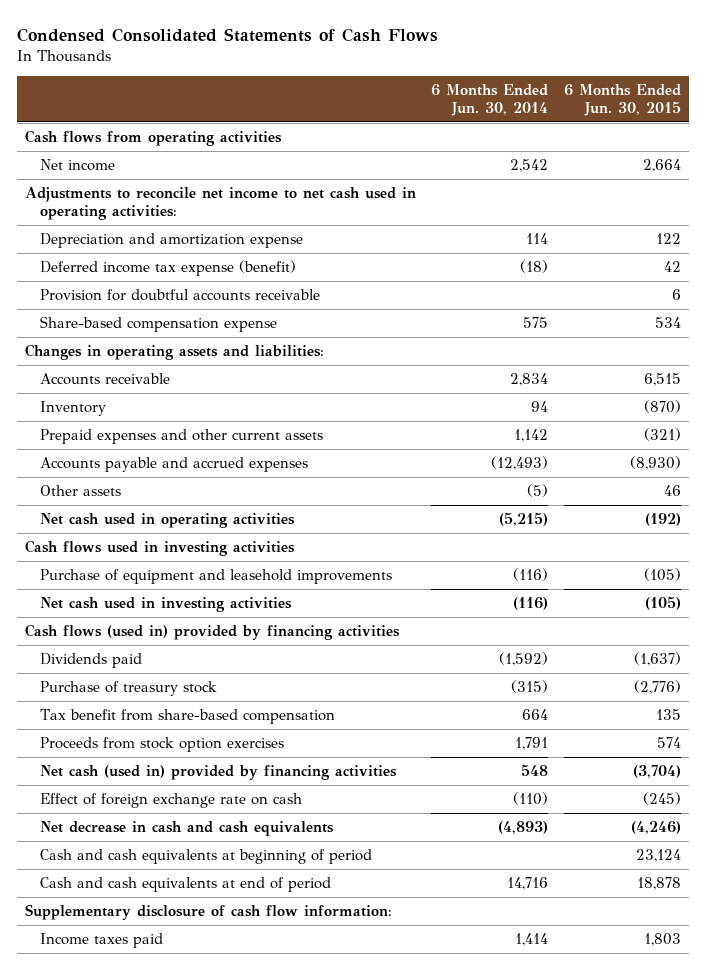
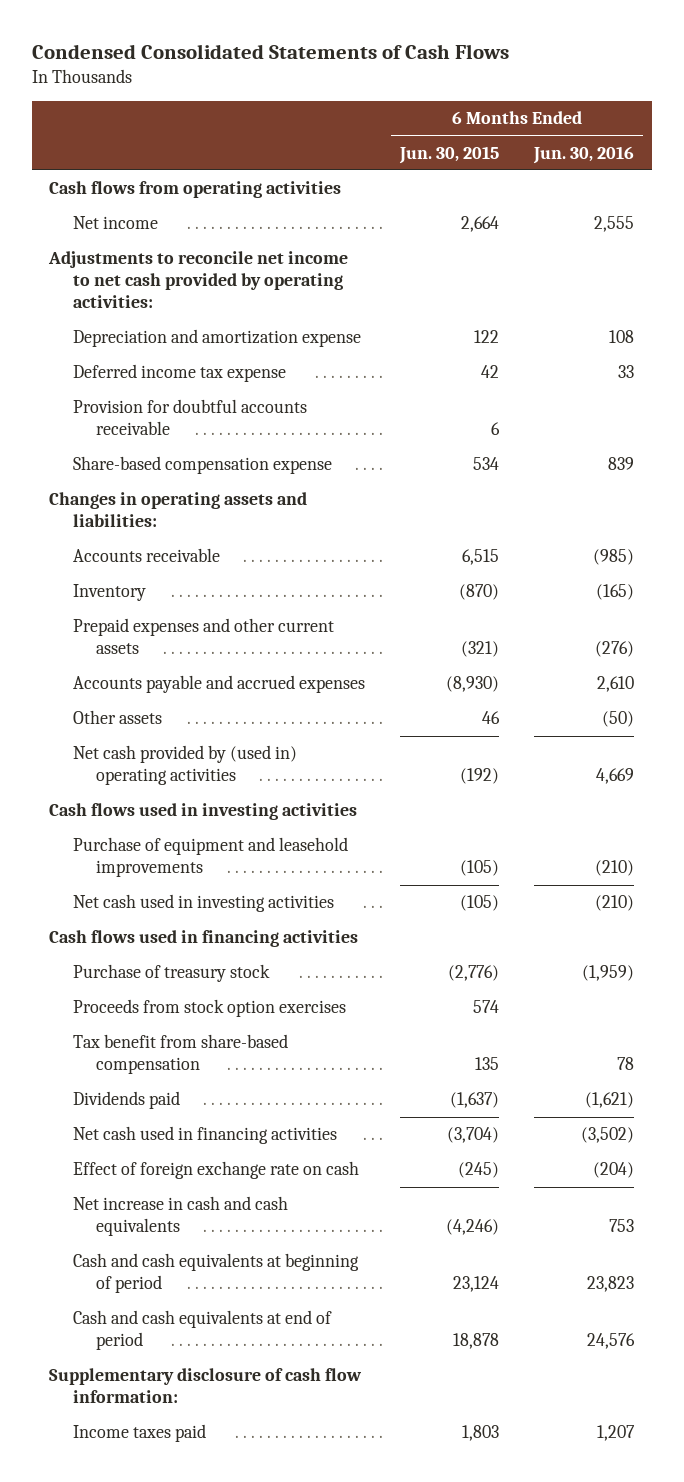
[431,84,549,117] 6 Months Ended Jun. 30, 2014 -> none
none -> [533,145,635,164] Jun. 30, 2016
[24,187,416,221] Adjustments to reconcile net income to net cash used in operating activities: -> [48,251,349,309] Adjustments to reconcile net income to net cash provided by operating activities:
[39,260,296,277] Deferred income tax expense (benefit) -> [72,364,286,383] Deferred income tax expense
[39,513,295,529] Net cash used in operating activities -> [72,745,297,786] Net cash provided by (used in) operating activities
[24,624,400,641] Cash flows (used in) provided by financing activities -> [49,930,359,948] Cash flows used in financing activities
[39,709,335,725] Tax benefit from share-based compensation -> [72,1034,288,1075] Tax benefit from share-based compensation
[39,653,142,669] Dividends paid -> [72,1091,180,1110] Dividends paid
[39,765,397,781] Net cash (used in) provided by financing activities -> [72,1126,337,1145] Net cash used in financing activities
[39,821,334,837] Net decrease in cash and cash equivalents -> [72,1196,288,1237] Net increase in cash and cash equivalents

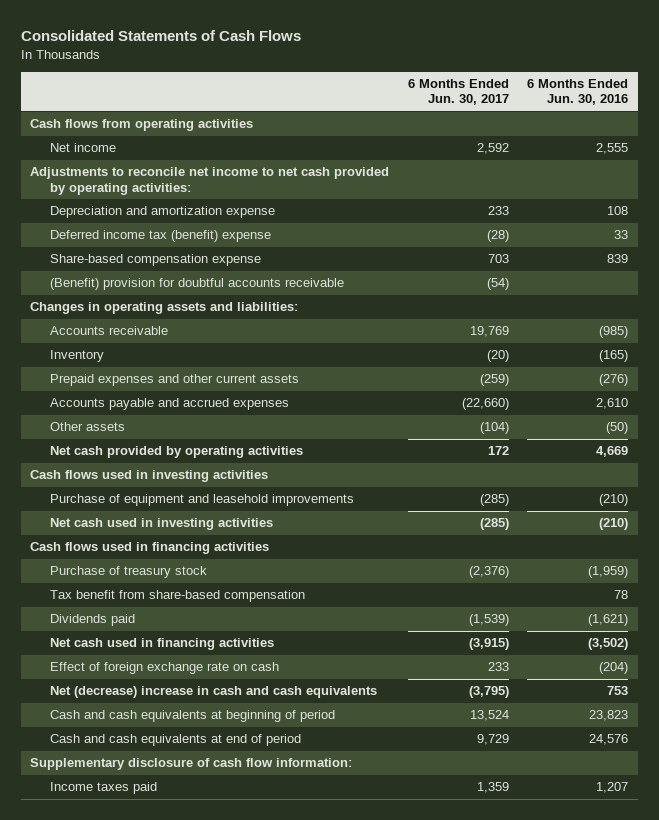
[31,44,509,60] Condensed Consolidated Statements of Cash Flows -> [21,30,302,42] Consolidated Statements of Cash Flows
[399,145,500,164] Jun. 30, 2015 -> none
none -> [407,78,509,106] 6 Months Ended Jun. 30, 2017
[72,399,307,436] Provision for doubtful accounts receivable -> none
[72,364,286,383] Deferred income tax expense -> [50,230,272,243] Deferred income tax (benefit) expense
none -> [50,278,345,291] (Benefit) provision for doubtful accounts receivable
[72,745,297,786] Net cash provided by (used in) operating activities -> [50,446,304,459] Net cash provided by operating activities
[72,999,346,1018] Proceeds from stock option exercises -> none
[72,1196,288,1237] Net increase in cash and cash equivalents -> [50,686,378,699] Net (decrease) increase in cash and cash equivalents

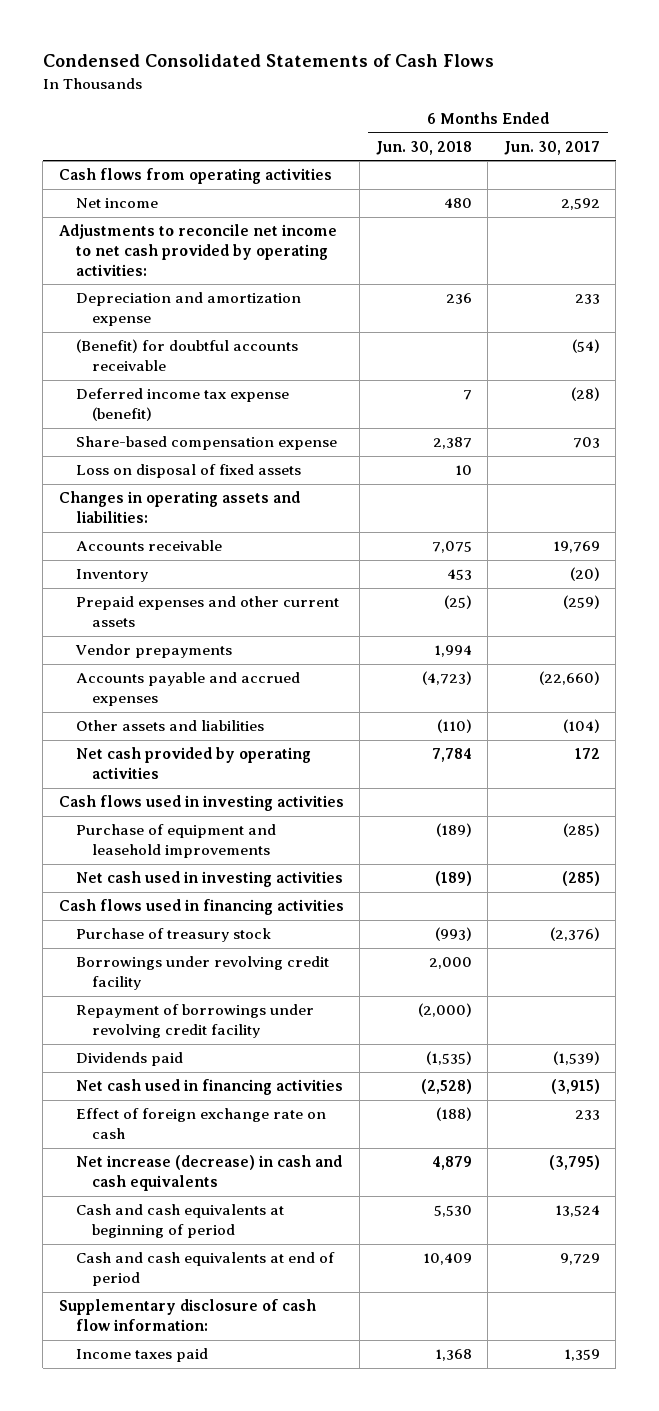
[21,30,302,42] Consolidated Statements of Cash Flows -> [42,54,494,68] Condensed Consolidated Statements of Cash Flows
[527,78,629,106] 6 Months Ended Jun. 30, 2016 -> none
none -> [375,140,472,155] Jun. 30, 2018
none -> [75,339,298,372] (Benefit) for doubtful accounts receivable
[50,230,272,243] Deferred income tax (benefit) expense -> [75,388,289,422] Deferred income tax expense (benefit)
[50,278,345,291] (Benefit) provision for doubtful accounts receivable -> none
none -> [75,464,301,479] Loss on disposal of fixed assets
none -> [74,644,232,659] Vendor prepayments
[50,422,126,432] Other assets -> [75,720,264,732] Other assets and liabilities
[50,590,306,603] Tax benefit from share-based compensation -> none
none -> [75,956,329,991] Borrowings under revolving credit facility
none -> [75,1004,314,1039] Repayment of borrowings under revolving credit facility
[50,686,378,699] Net (decrease) increase in cash and cash equivalents -> [75,1155,342,1192] Net increase (decrease) in cash and cash equivalents

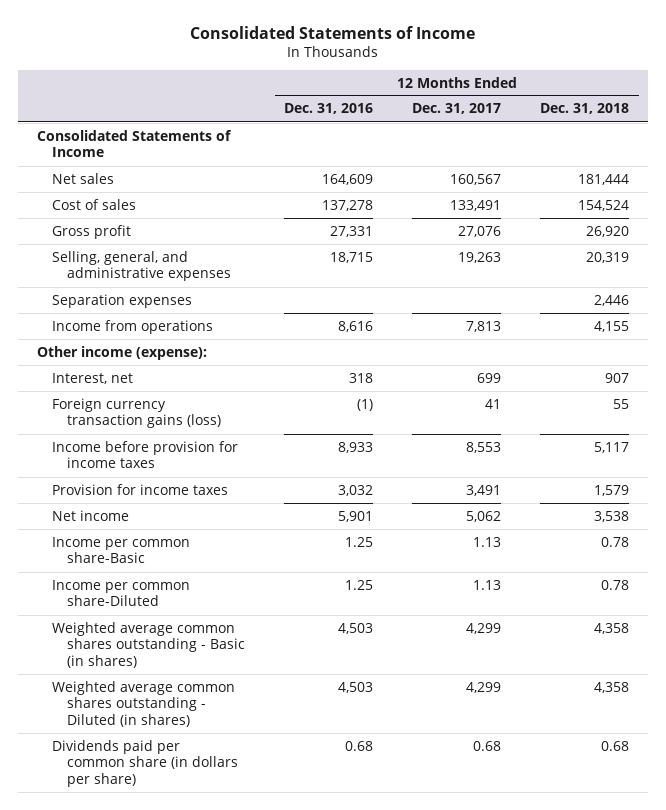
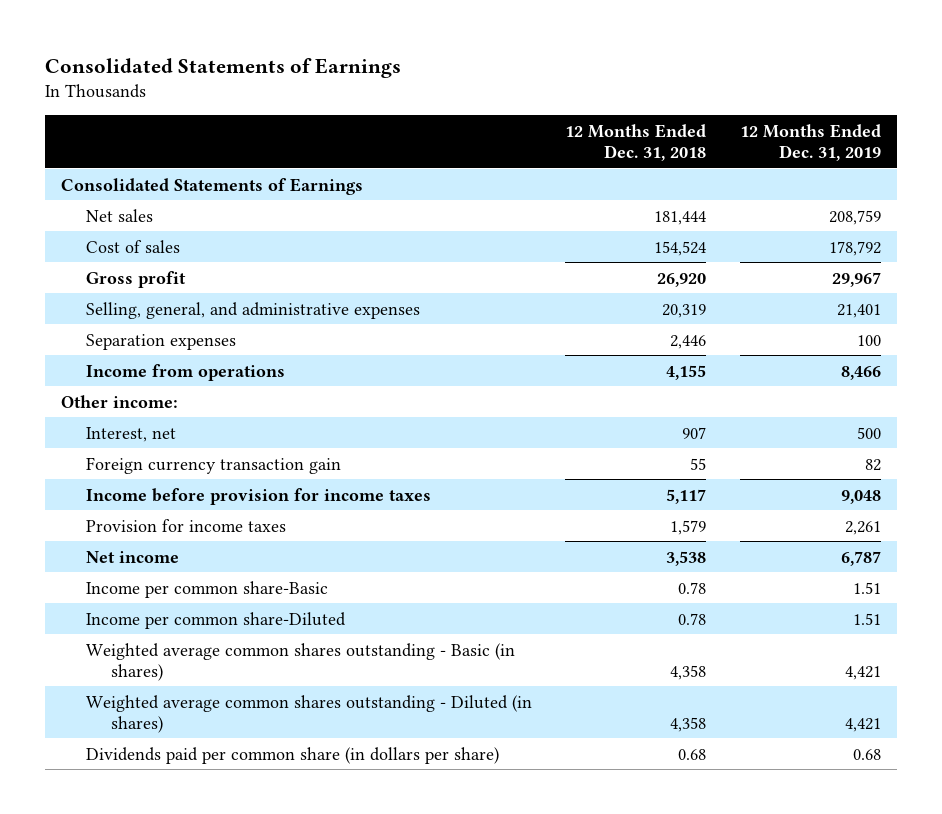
[190,25,476,39] Consolidated Statements of Income -> [44,57,401,78] Consolidated Statements of Earnings
[284,103,374,115] Dec. 31, 2016 -> none
[412,103,502,115] Dec. 31, 2017 -> none
none -> [739,123,881,161] 12 Months Ended Dec. 31, 2019
[37,129,233,158] Consolidated Statements of Income -> [61,177,364,195] Consolidated Statements of Earnings
[37,345,208,360] Other income (expense): -> [61,394,179,408] Other income:
[52,397,222,429] Foreign currency transaction gains (loss) -> [86,456,342,474] Foreign currency transaction gain

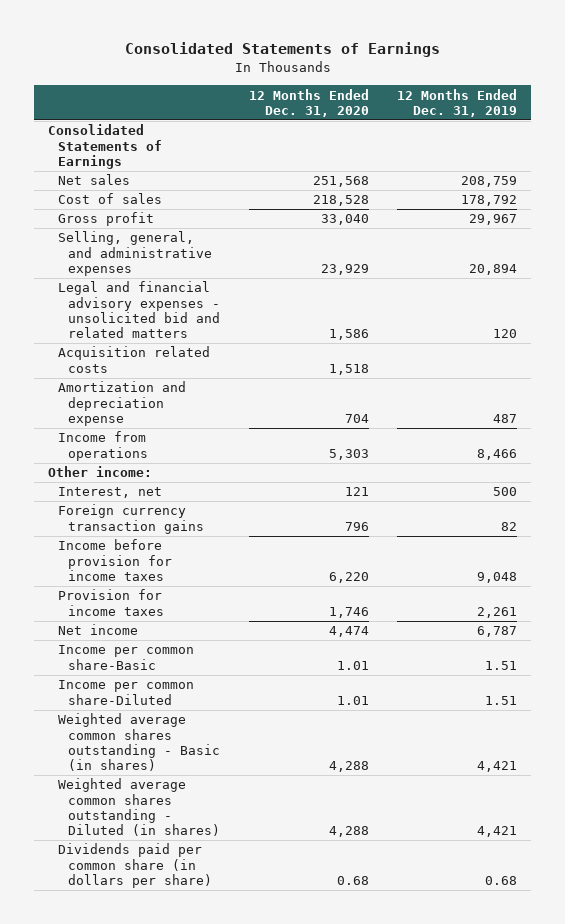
[565,123,707,161] 12 Months Ended Dec. 31, 2018 -> none
none -> [248,88,369,118] 12 Months Ended Dec. 31, 2020
[86,333,237,350] Separation expenses -> none
[836,303,881,318] 21,401 -> [468,264,517,276] 20,894
none -> [58,281,221,339] Legal and financial advisory expenses - unsolicited bid and related matters
none -> [58,346,211,373] Acquisition related costs
none -> [58,381,187,427] Amortization and depreciation expense
[86,456,342,474] Foreign currency transaction gain -> [58,504,205,534] Foreign currency transaction gains

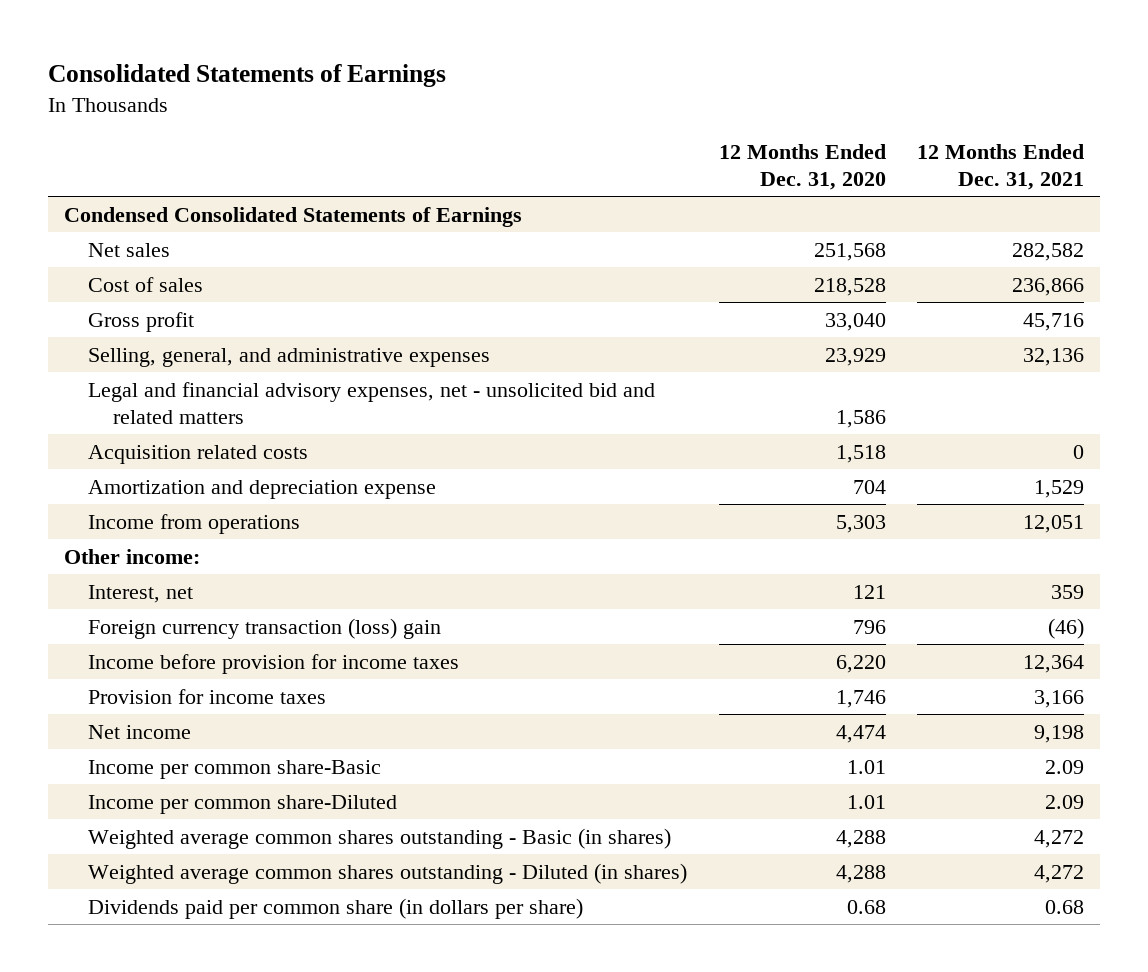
[396,88,517,118] 12 Months Ended Dec. 31, 2019 -> none
none -> [917,143,1085,190] 12 Months Ended Dec. 31, 2021
[48,124,163,170] Consolidated Statements of Earnings -> [63,206,522,227] Condensed Consolidated Statements of Earnings
[58,281,221,339] Legal and financial advisory expenses - unsolicited bid and related matters -> [88,381,656,424] Legal and financial advisory expenses, net - unsolicited bid and related matters
[58,504,205,534] Foreign currency transaction gains -> [88,617,442,639] Foreign currency transaction (loss) gain

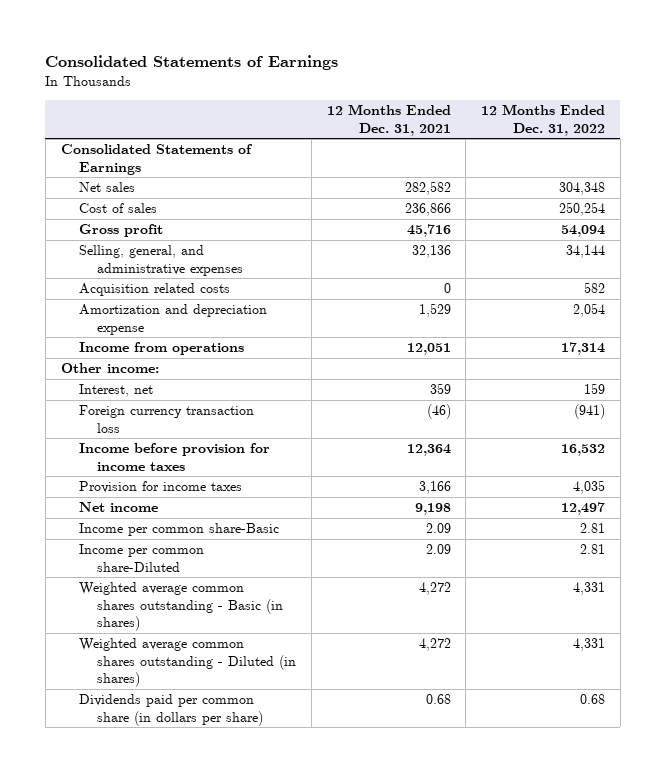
[718,143,886,190] 12 Months Ended Dec. 31, 2020 -> none
none -> [480,104,605,136] 12 Months Ended Dec. 31, 2022
[63,206,522,227] Condensed Consolidated Statements of Earnings -> [60,144,253,175] Consolidated Statements of Earnings
[88,381,656,424] Legal and financial advisory expenses, net - unsolicited bid and related matters -> none
[88,617,442,639] Foreign currency transaction (loss) gain -> [78,405,254,433] Foreign currency transaction loss

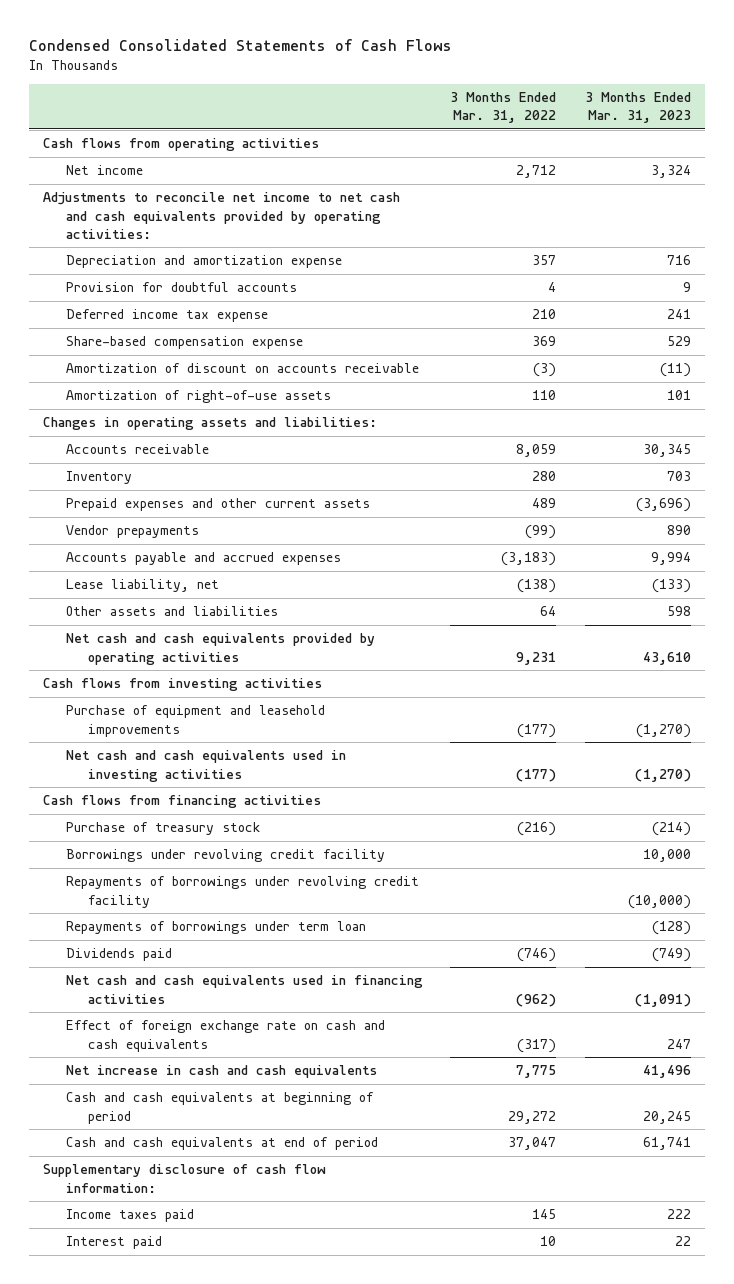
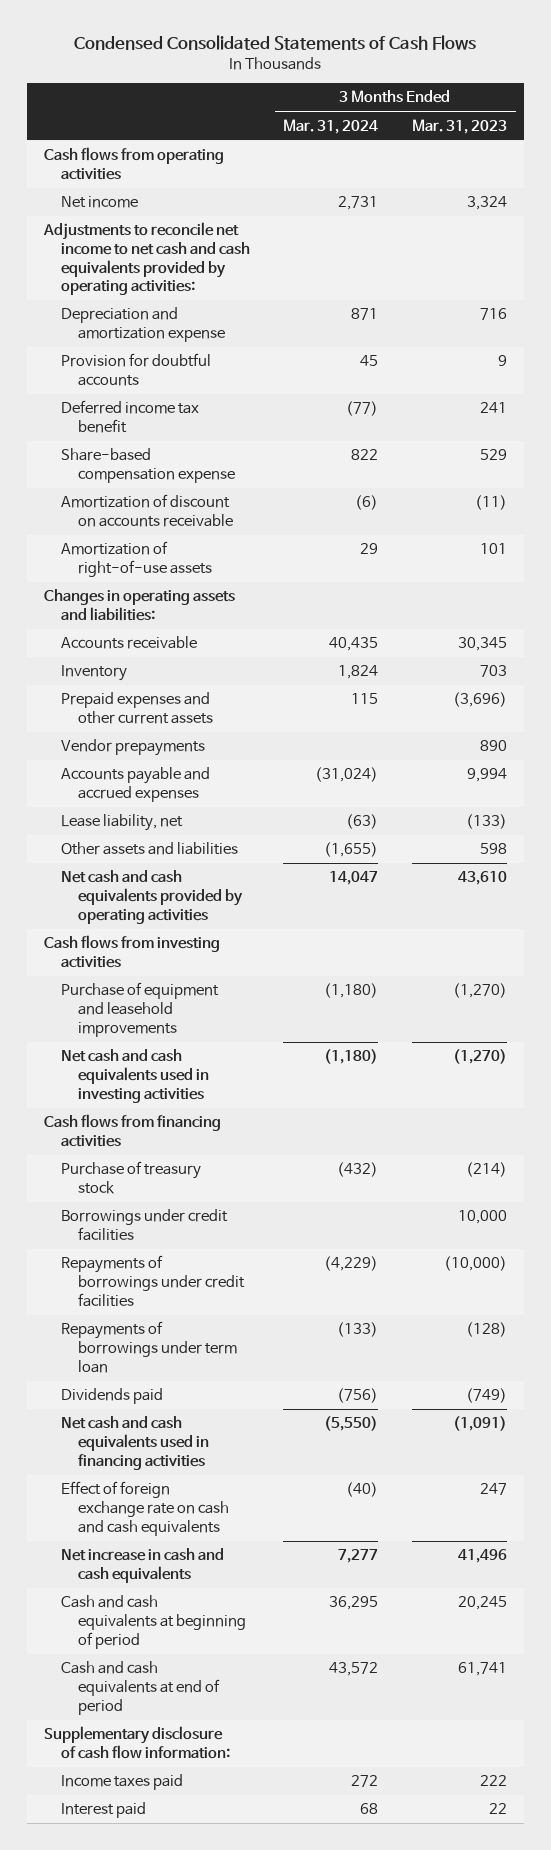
[450,92,557,124] 3 Months Ended Mar. 31, 2022 -> none
none -> [283,118,379,134] Mar. 31, 2024
[65,309,268,323] Deferred income tax expense -> [60,400,199,434] Deferred income tax benefit
[65,849,385,863] Borrowings under revolving credit facility -> [60,1209,228,1242] Borrowings under credit facilities
[65,876,419,908] Repayments of borrowings under revolving credit facility -> [60,1255,245,1307] Repayments of borrowings under credit facilities

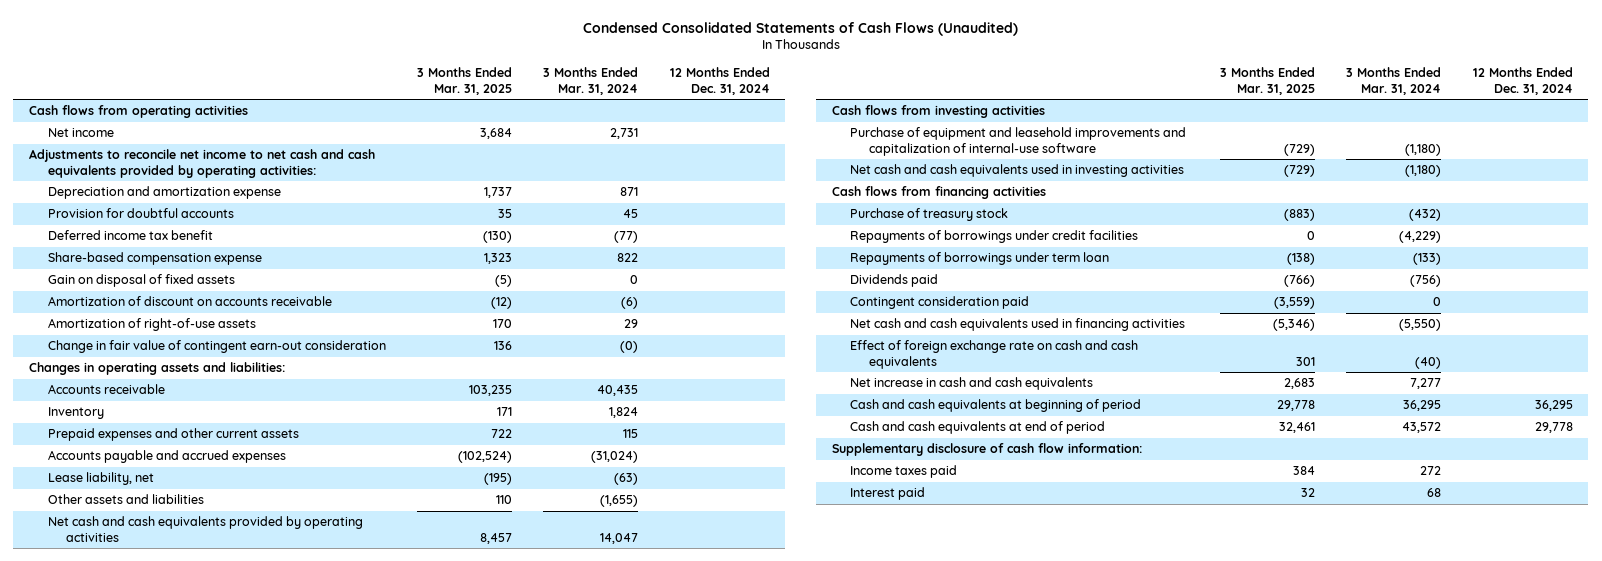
[74,35,477,51] Condensed Consolidated Statements of Cash Flows -> [582,21,1018,36] Condensed Consolidated Statements of Cash Flows (Unaudited)
[412,118,508,134] Mar. 31, 2023 -> none
none -> [416,66,512,95] 3 Months Ended Mar. 31, 2025
none -> [669,66,770,95] 12 Months Ended Dec. 31, 2024
none -> [47,274,235,288] Gain on disposal of fixed assets
none -> [47,340,386,354] Change in fair value of contingent earn-out consideration
[60,739,205,757] Vendor prepayments -> none
[60,982,219,1037] Purchase of equipment and leasehold improvements -> [850,127,1187,157] Purchase of equipment and leasehold improvements and capitalization of internal-use software
[60,1209,228,1242] Borrowings under credit facilities -> none
none -> [850,296,1030,310] Contingent consideration paid

